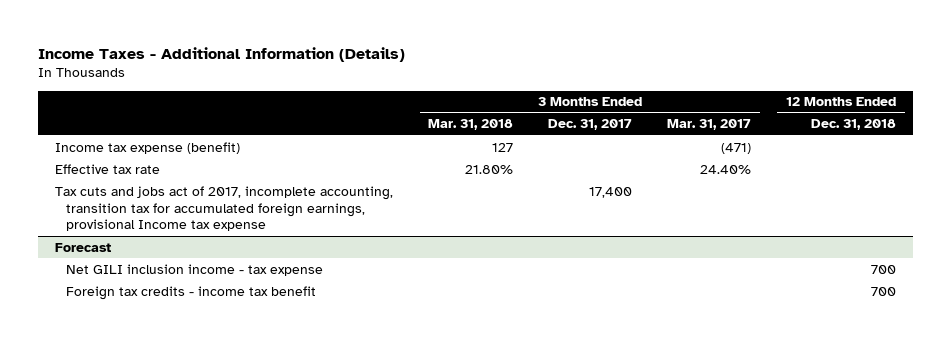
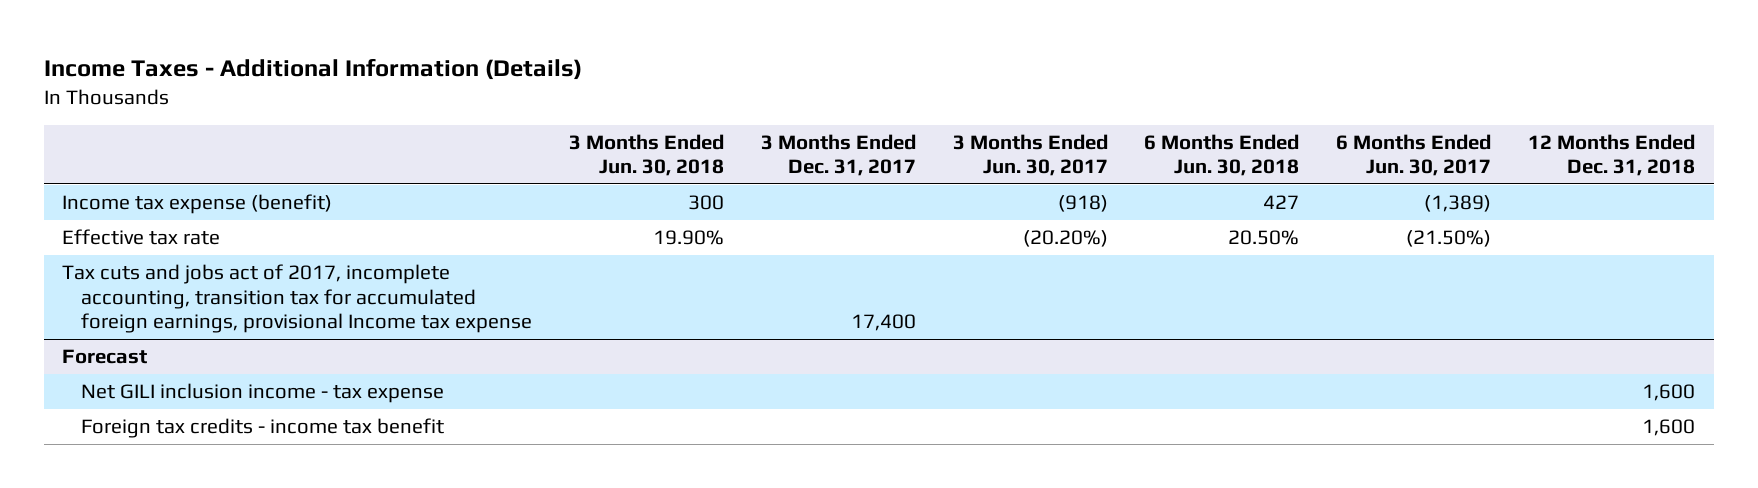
[428,119,514,131] Mar. 31, 2018 -> none
[667,119,752,131] Mar. 31, 2017 -> none
none -> [568,133,724,177] 3 Months Ended Jun. 30, 2018
none -> [952,133,1108,177] 3 Months Ended Jun. 30, 2017
none -> [1144,133,1300,177] 6 Months Ended Jun. 30, 2018
none -> [1336,133,1492,177] 6 Months Ended Jun. 30, 2017
[870,264,896,274] 700 -> [1642,384,1696,402] 1,600
[870,286,896,296] 700 -> [1642,419,1696,437] 1,600

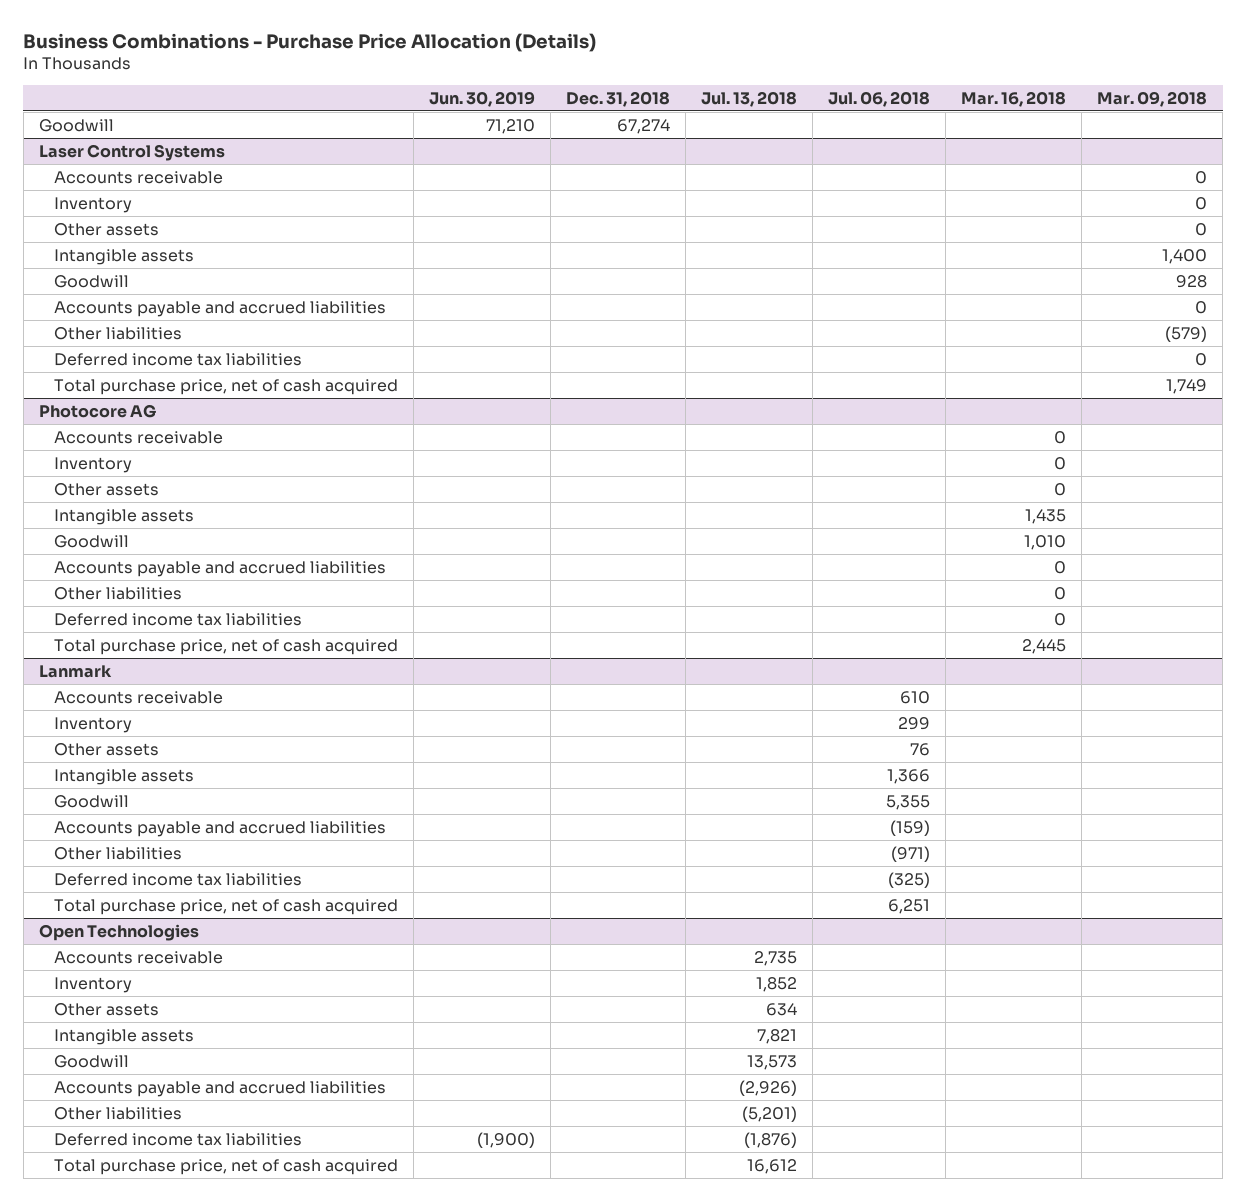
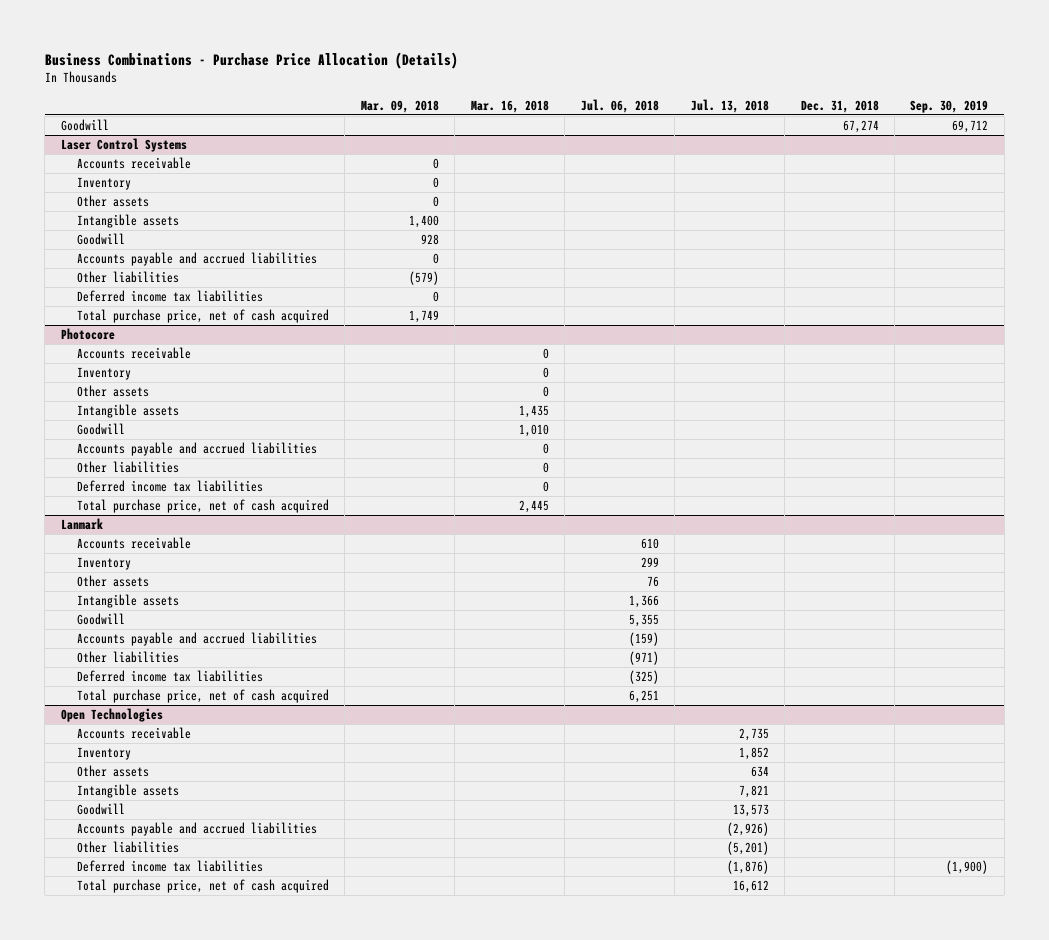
[428,90,535,107] Jun. 30, 2019 -> none
none -> [910,99,989,113] Sep. 30, 2019
[38,403,156,418] Photocore AG -> [60,328,115,341] Photocore

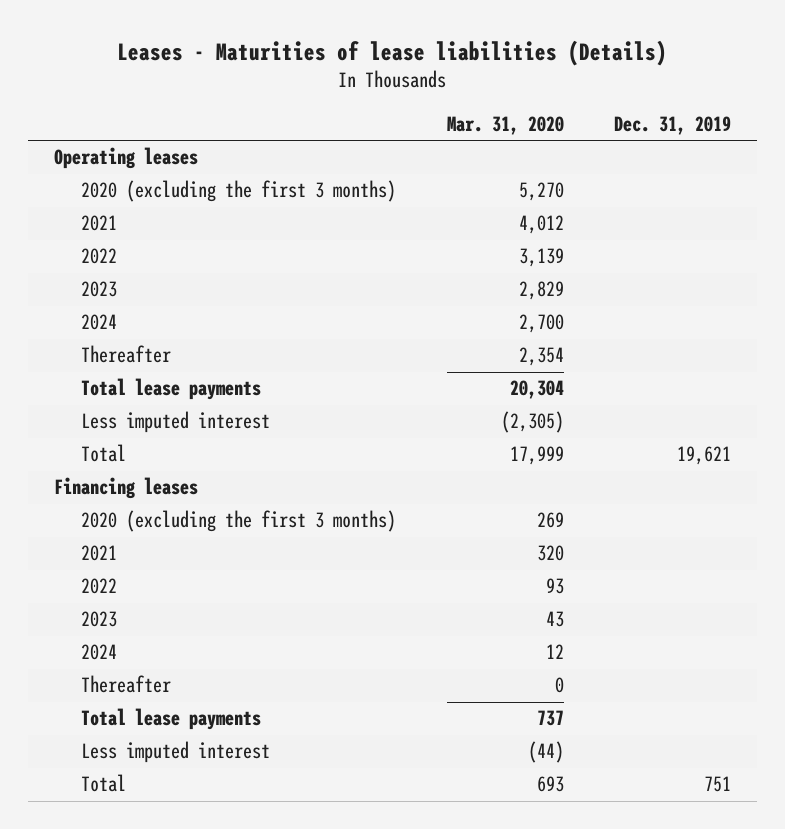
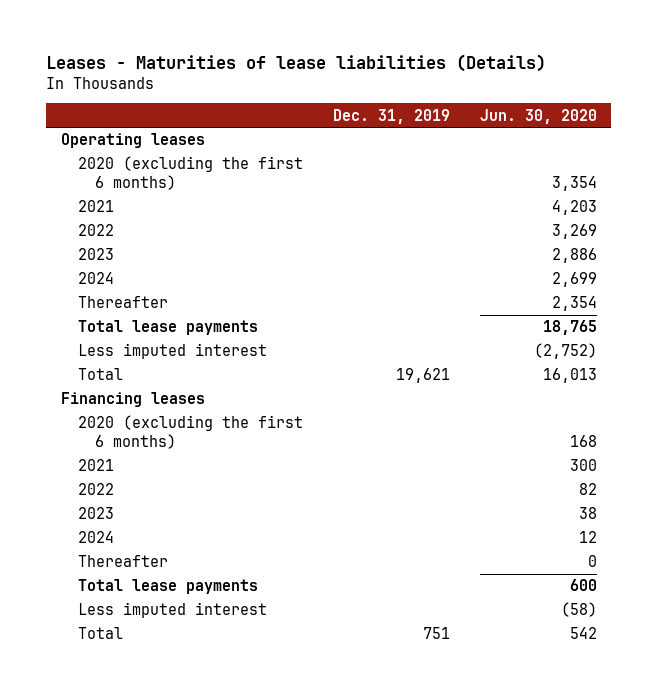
[446,115,564,135] Mar. 31, 2020 -> none
none -> [479,108,597,124] Jun. 30, 2020
[80,180,396,203] 2020 (excluding the first 3 months) -> [77,156,303,191] 2020 (excluding the first 6 months)
[80,510,396,533] 2020 (excluding the first 3 months) -> [77,415,303,450] 2020 (excluding the first 6 months)

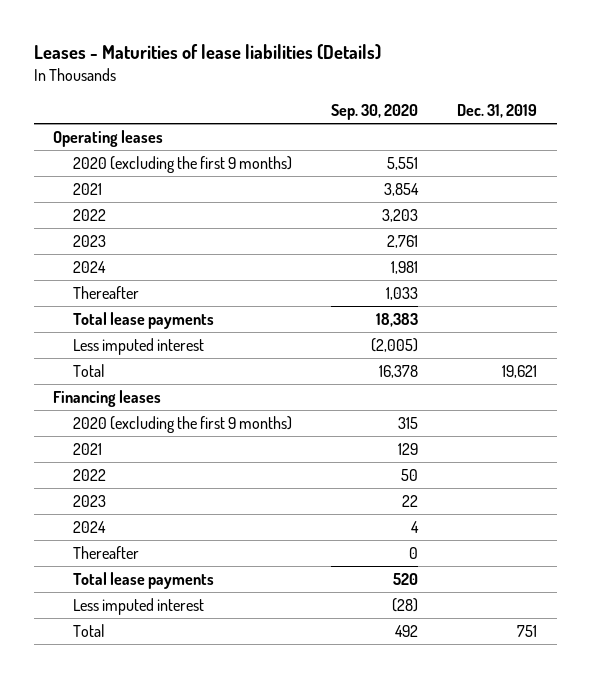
[479,108,597,124] Jun. 30, 2020 -> none
none -> [331,104,419,121] Sep. 30, 2020
[77,156,303,191] 2020 (excluding the first 6 months) -> [73,156,293,174] 2020 (excluding the first 9 months)
[77,415,303,450] 2020 (excluding the first 6 months) -> [73,416,293,434] 2020 (excluding the first 9 months)

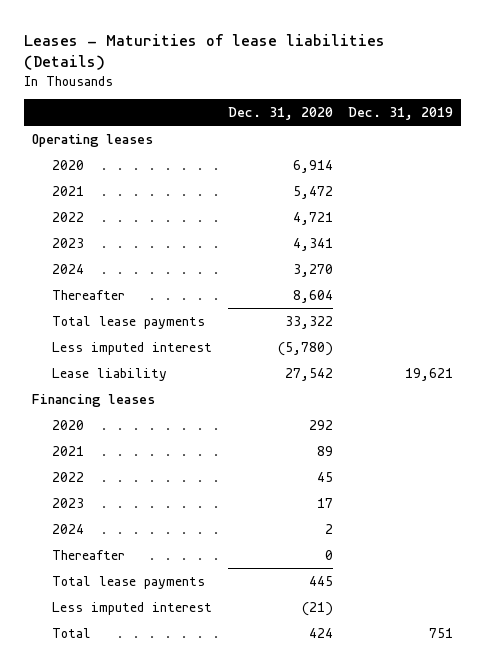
[331,104,419,121] Sep. 30, 2020 -> none
none -> [227,107,333,121] Dec. 31, 2020
[73,156,293,174] 2020 (excluding the first 9 months) -> none
none -> [52,159,85,170] 2020
[73,364,106,378] Total -> [52,367,168,381] Lease liability
[73,416,293,434] 2020 (excluding the first 9 months) -> none
none -> [52,419,85,430] 2020

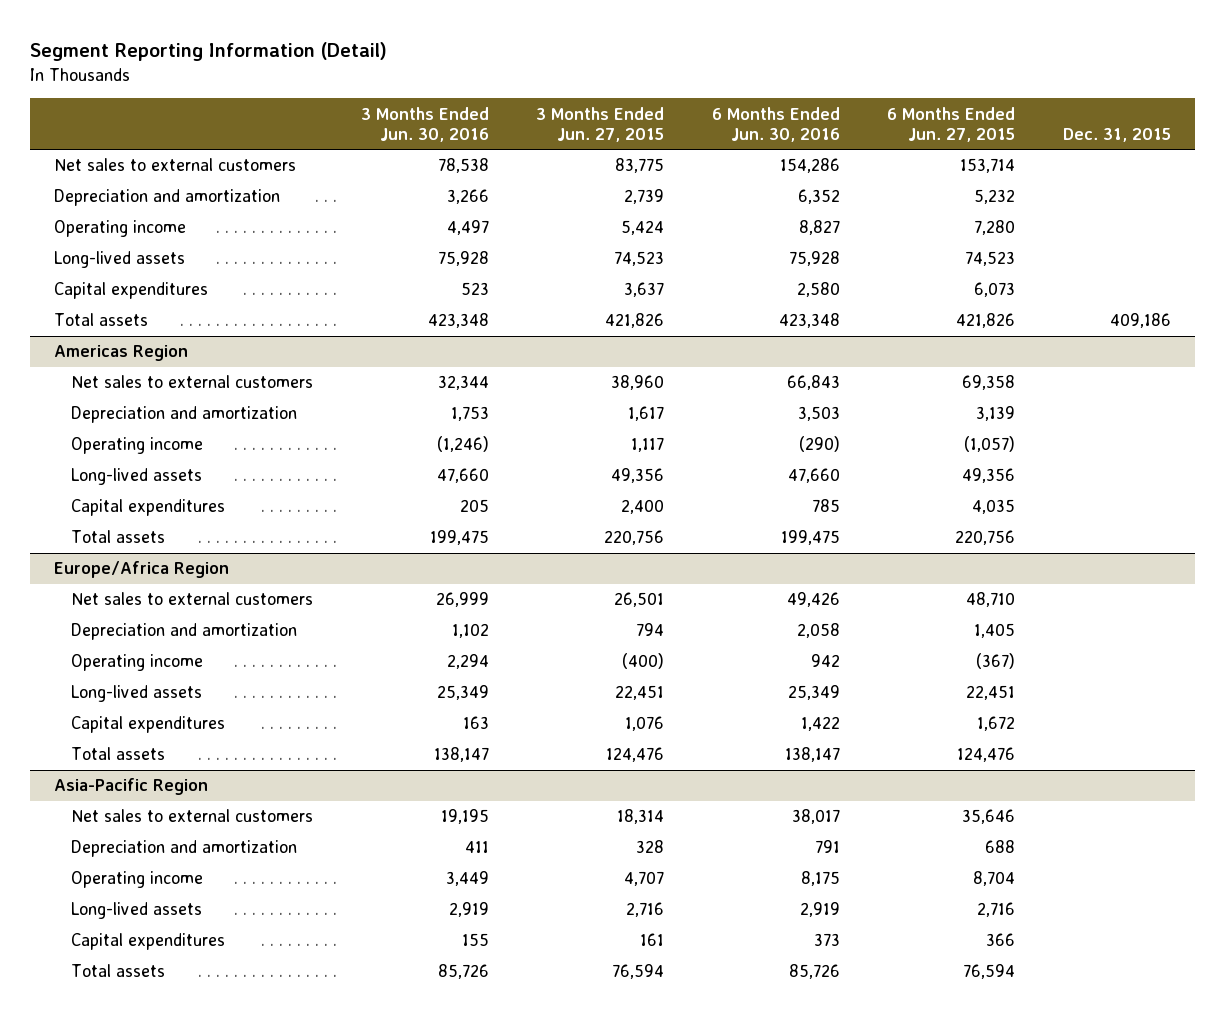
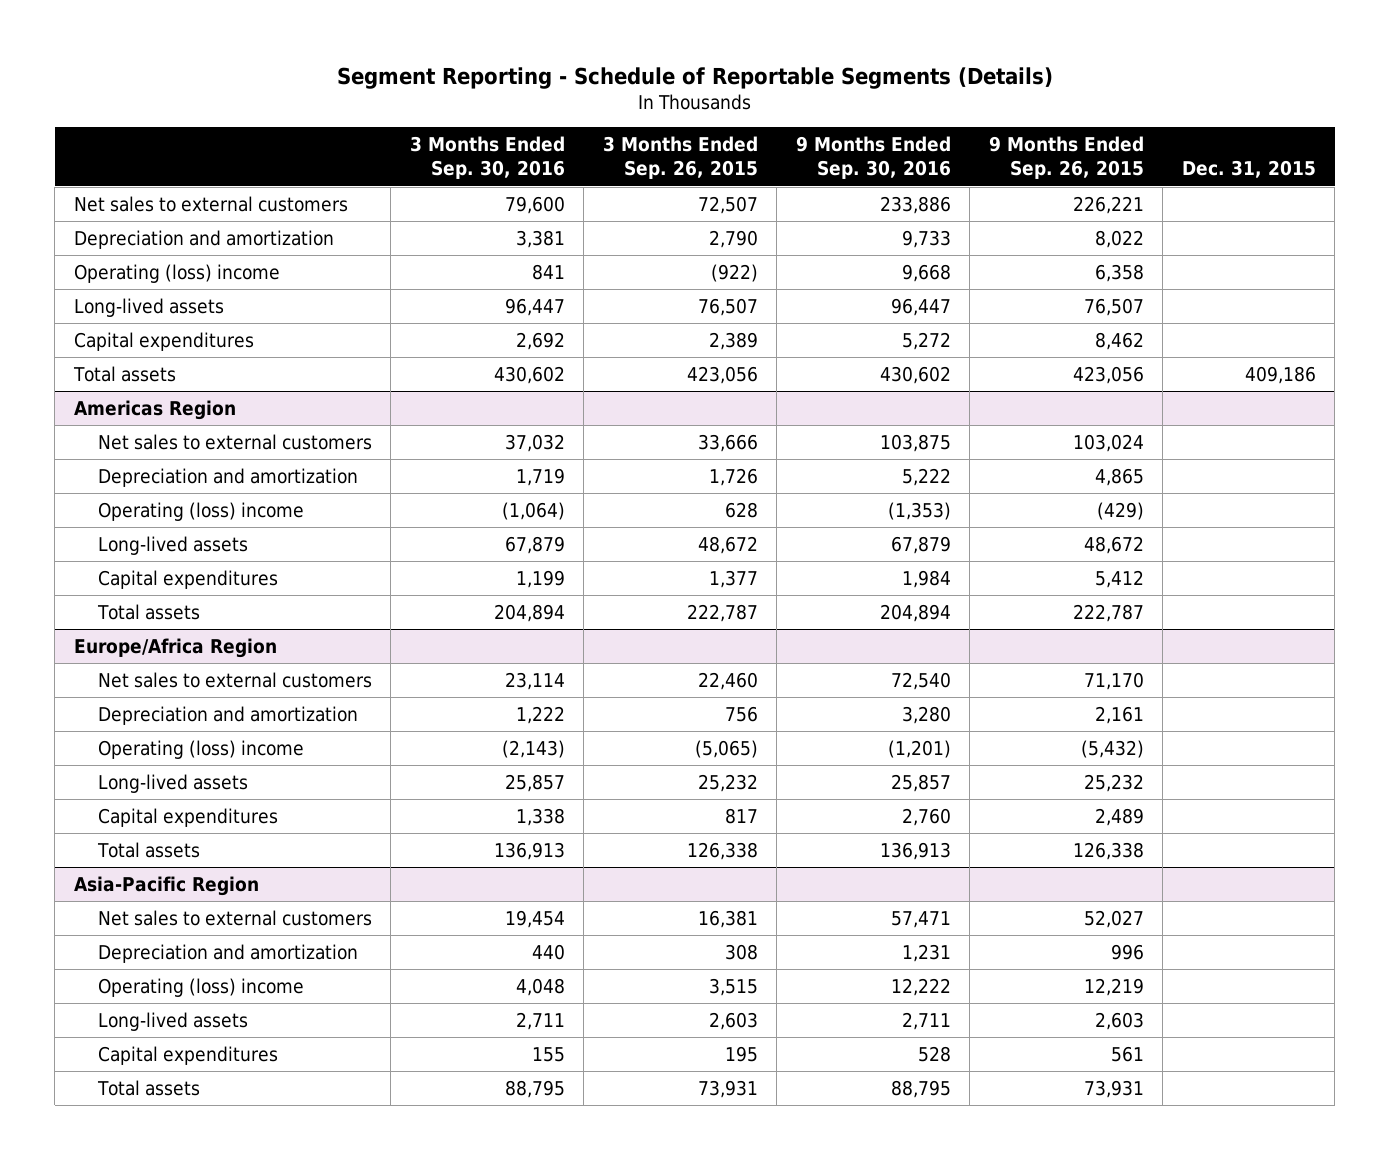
[30,42,388,62] Segment Reporting Information (Detail) -> [336,66,1053,89] Segment Reporting - Schedule of Reportable Segments (Details)
[360,106,489,142] 3 Months Ended Jun. 30, 2016 -> none
[536,106,665,142] 3 Months Ended Jun. 27, 2015 -> none
[711,106,840,142] 6 Months Ended Jun. 30, 2016 -> none
[887,106,1016,142] 6 Months Ended Jun. 27, 2015 -> none
none -> [409,136,565,180] 3 Months Ended Sep. 30, 2016
none -> [602,136,758,180] 3 Months Ended Sep. 26, 2015
none -> [795,136,951,180] 9 Months Ended Sep. 30, 2016
none -> [988,136,1144,180] 9 Months Ended Sep. 26, 2015
[54,220,187,238] Operating income -> [73,263,280,283] Operating (loss) income
[71,437,204,455] Operating income -> [97,501,304,521] Operating (loss) income
[71,654,204,672] Operating income -> [97,739,304,759] Operating (loss) income
[71,871,204,889] Operating income -> [97,977,304,997] Operating (loss) income

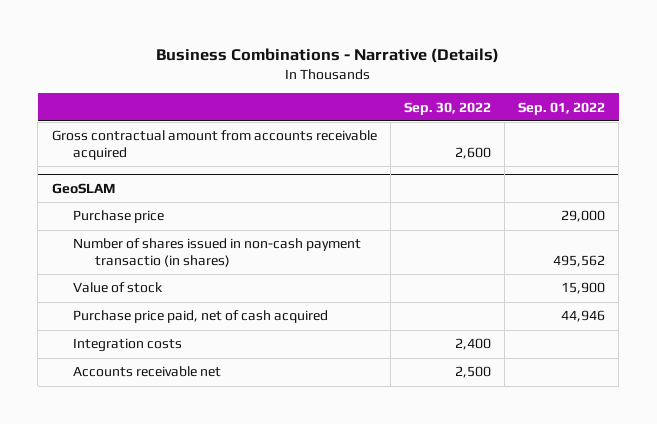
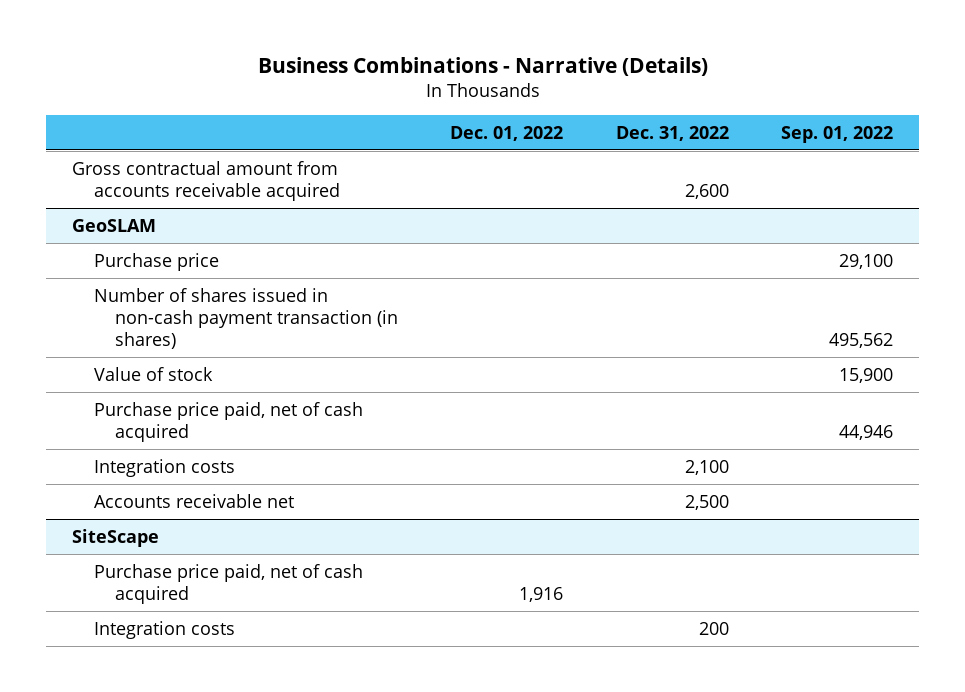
[403,101,491,115] Sep. 30, 2022 -> none
none -> [450,125,564,141] Dec. 01, 2022
none -> [615,125,729,141] Dec. 31, 2022
[561,210,606,223] 29,000 -> [839,253,894,269] 29,100
[73,238,362,267] Number of shares issued in non-cash payment transactio (in shares) -> [93,287,399,350] Number of shares issued in non-cash payment transaction (in shares)
none -> [72,528,160,547] SiteScape
none -> [93,563,363,604] Purchase price paid, net of cash acquired
none -> [93,620,235,639] Integration costs

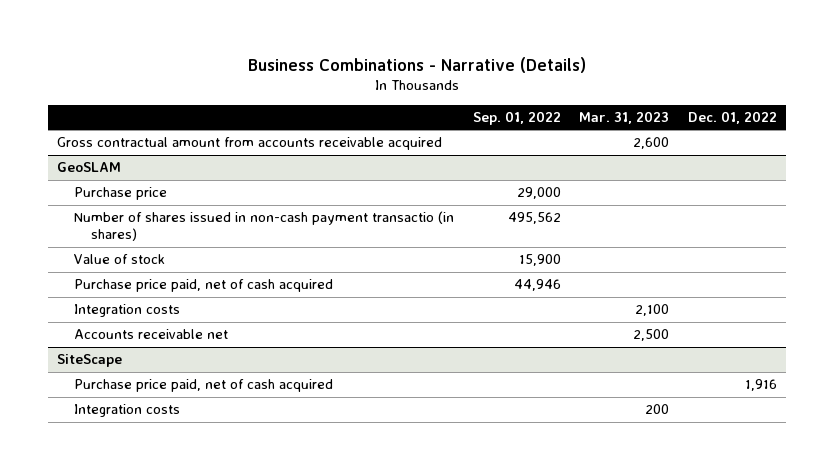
[615,125,729,141] Dec. 31, 2022 -> none
none -> [579,111,670,125] Mar. 31, 2023
[839,253,894,269] 29,100 -> [516,187,561,200] 29,000
[93,287,399,350] Number of shares issued in non-cash payment transaction (in shares) -> [74,211,455,242] Number of shares issued in non-cash payment transactio (in shares)

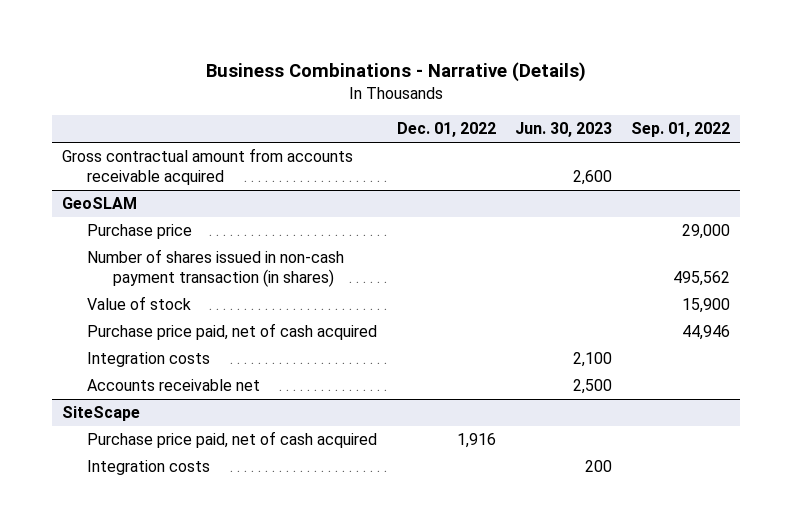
[579,111,670,125] Mar. 31, 2023 -> none
none -> [514,122,612,138] Jun. 30, 2023
[74,211,455,242] Number of shares issued in non-cash payment transactio (in shares) -> [87,249,345,288] Number of shares issued in non-cash payment transaction (in shares)

